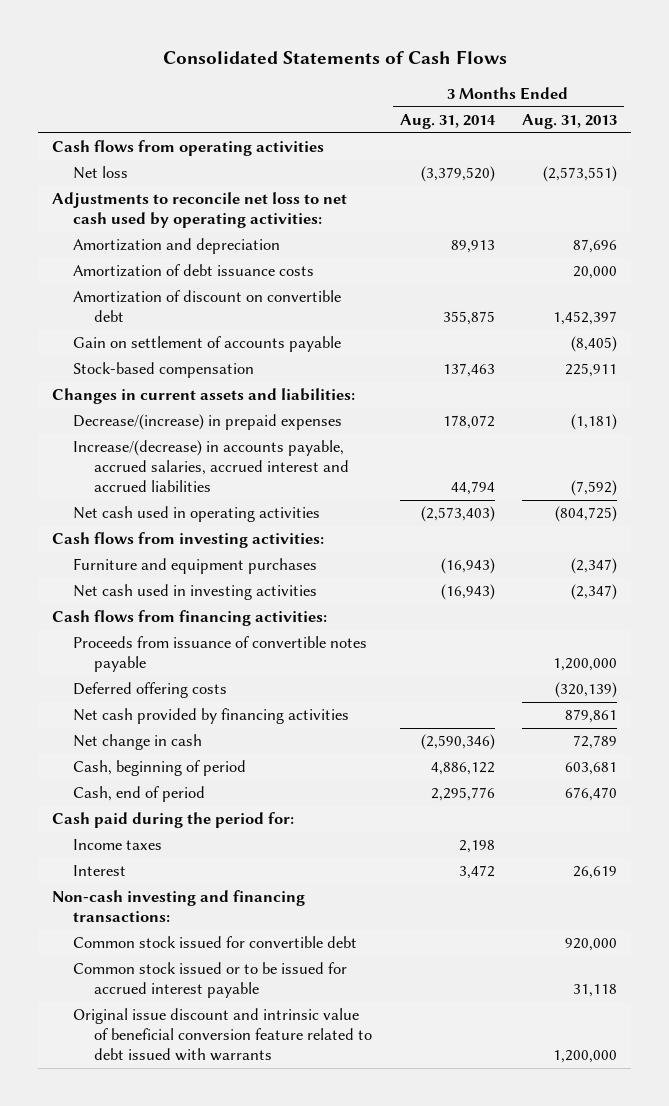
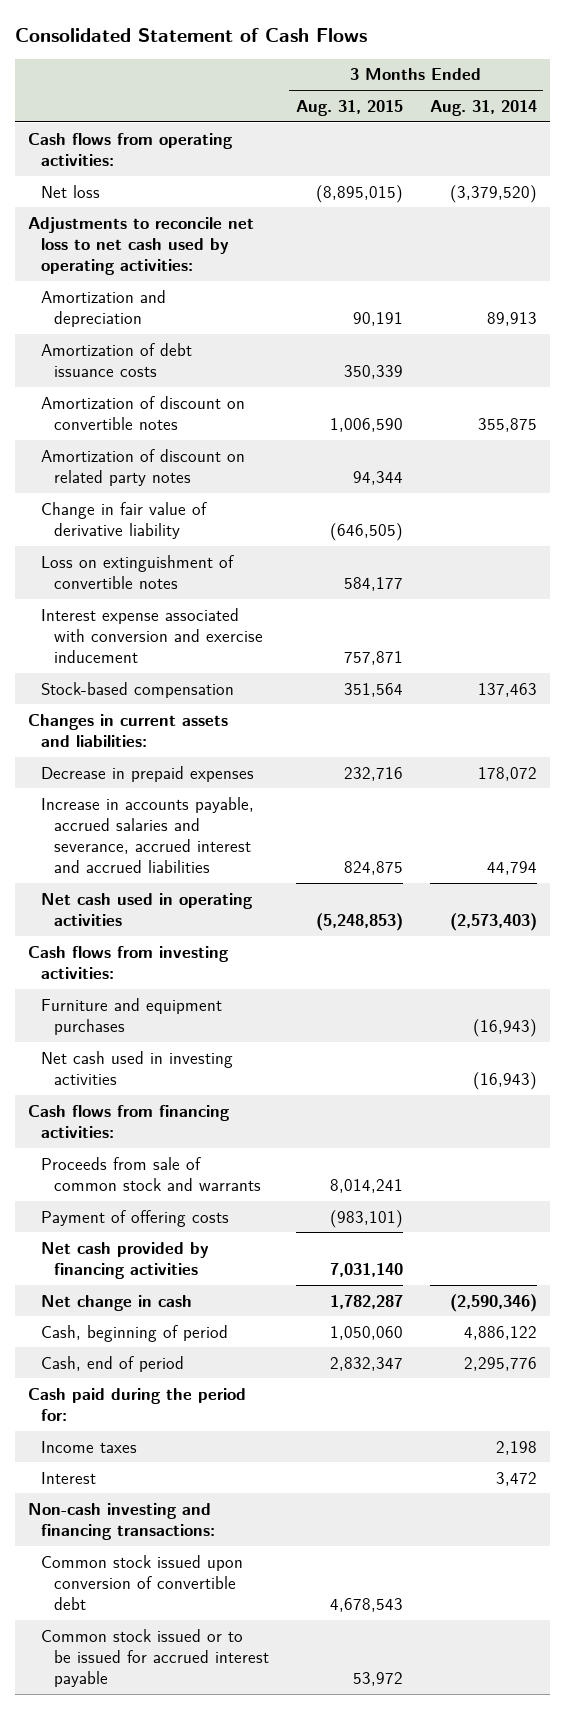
[162,50,507,65] Consolidated Statements of Cash Flows -> [14,27,367,42] Consolidated Statement of Cash Flows
[522,113,618,129] Aug. 31, 2013 -> none
none -> [295,99,403,116] Aug. 31, 2015
[52,140,325,157] Cash flows from operating activities -> [28,132,234,166] Cash flows from operating activities:
[73,336,342,353] Gain on settlement of accounts payable -> none
[73,290,342,323] Amortization of discount on convertible debt -> [41,395,246,430] Amortization of discount on convertible notes
none -> [41,448,246,486] Amortization of discount on related party notes
none -> [41,501,208,539] Change in fair value of derivative liability
none -> [41,554,235,589] Loss on extinguishment of convertible notes
none -> [41,607,264,663] Interest expense associated with conversion and exercise inducement
[73,414,343,431] Decrease/(increase) in prepaid expenses -> [41,765,255,782] Decrease in prepaid expenses
[73,440,350,493] Increase/(decrease) in accounts payable, accrued salaries, accrued interest and accrued liabilities -> [41,796,255,874] Increase in accounts payable, accrued salaries and severance, accrued interest and accrued liabilities
[73,636,368,673] Proceeds from issuance of convertible notes payable -> none
none -> [41,1156,262,1191] Proceeds from sale of common stock and warrants
[73,682,228,699] Deferred offering costs -> [41,1209,230,1227] Payment of offering costs
[73,936,358,949] Common stock issued for convertible debt -> [41,1554,244,1610] Common stock issued upon conversion of convertible debt
[73,1008,373,1062] Original issue discount and intrinsic value of beneficial conversion feature related to debt issued with warrants -> none

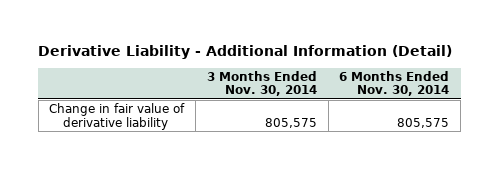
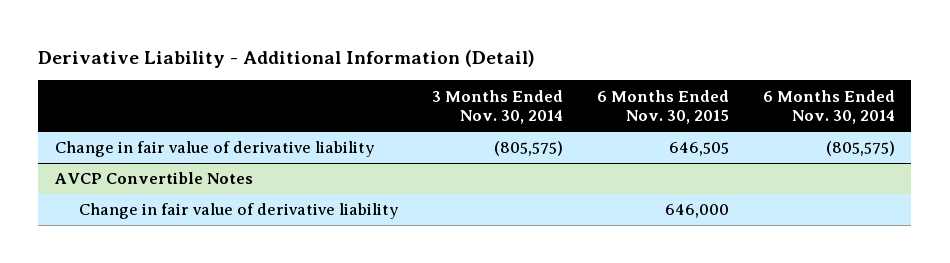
none -> [597,89,730,125] 6 Months Ended Nov. 30, 2015
[264,117,317,128] 805,575 -> [494,141,564,157] (805,575)
[397,117,450,128] 805,575 -> [825,141,895,157] (805,575)
none -> [55,172,254,185] AVCP Convertible Notes
none -> [78,203,399,220] Change in fair value of derivative liability

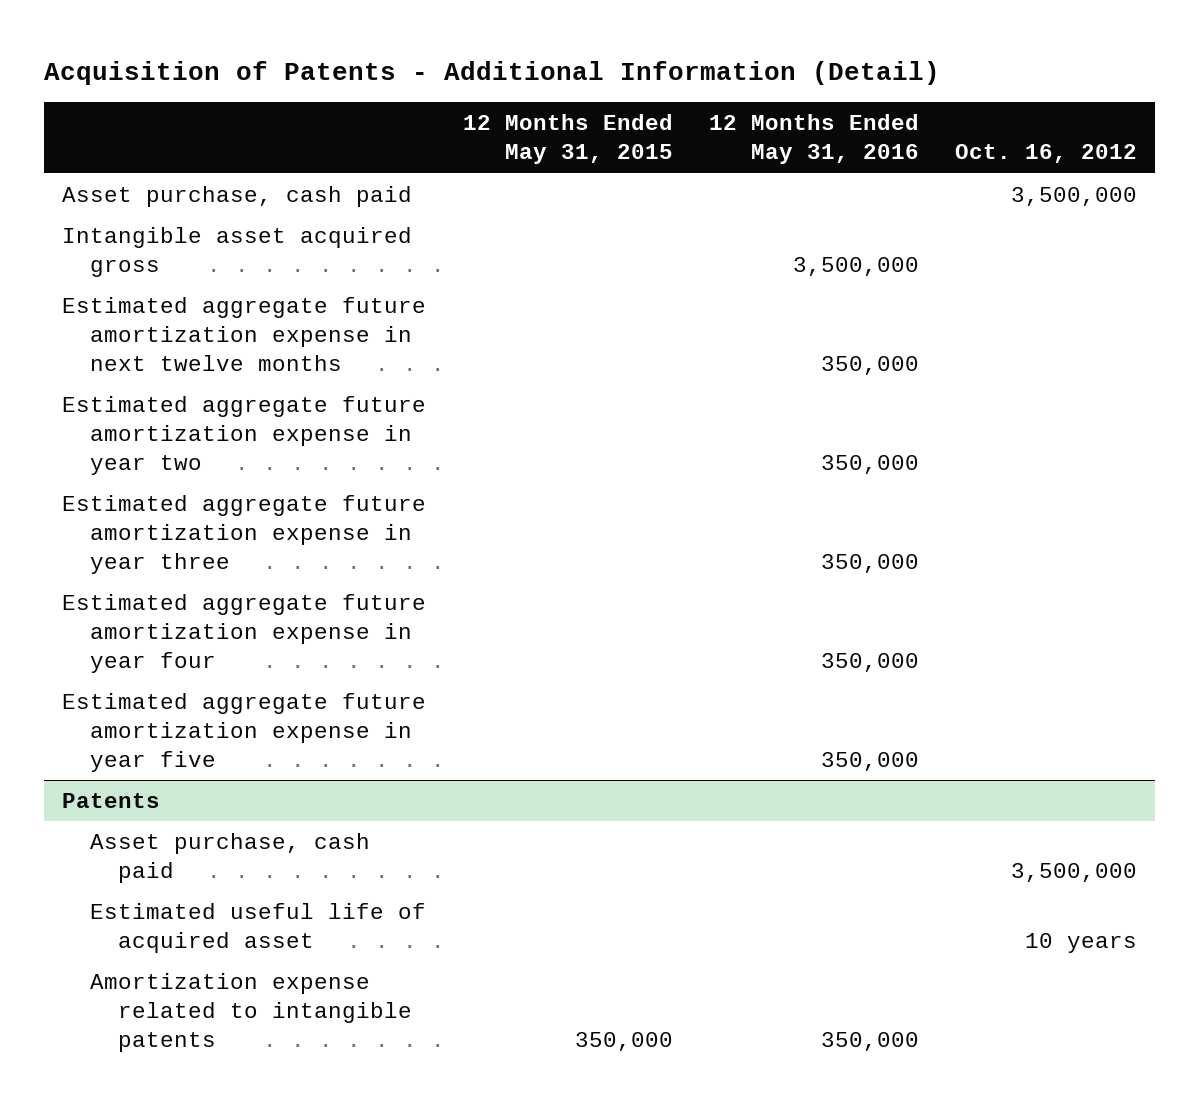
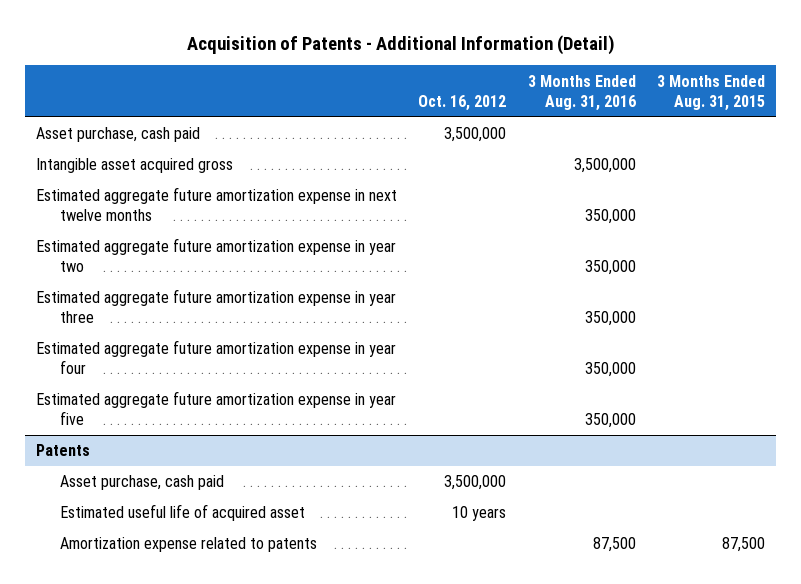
[462,114,673,165] 12 Months Ended May 31, 2015 -> none
[708,114,919,165] 12 Months Ended May 31, 2016 -> none
none -> [527,74,636,111] 3 Months Ended Aug. 31, 2016
none -> [657,74,766,111] 3 Months Ended Aug. 31, 2015
[90,973,413,1053] Amortization expense related to intangible patents -> [59,537,317,553] Amortization expense related to patents

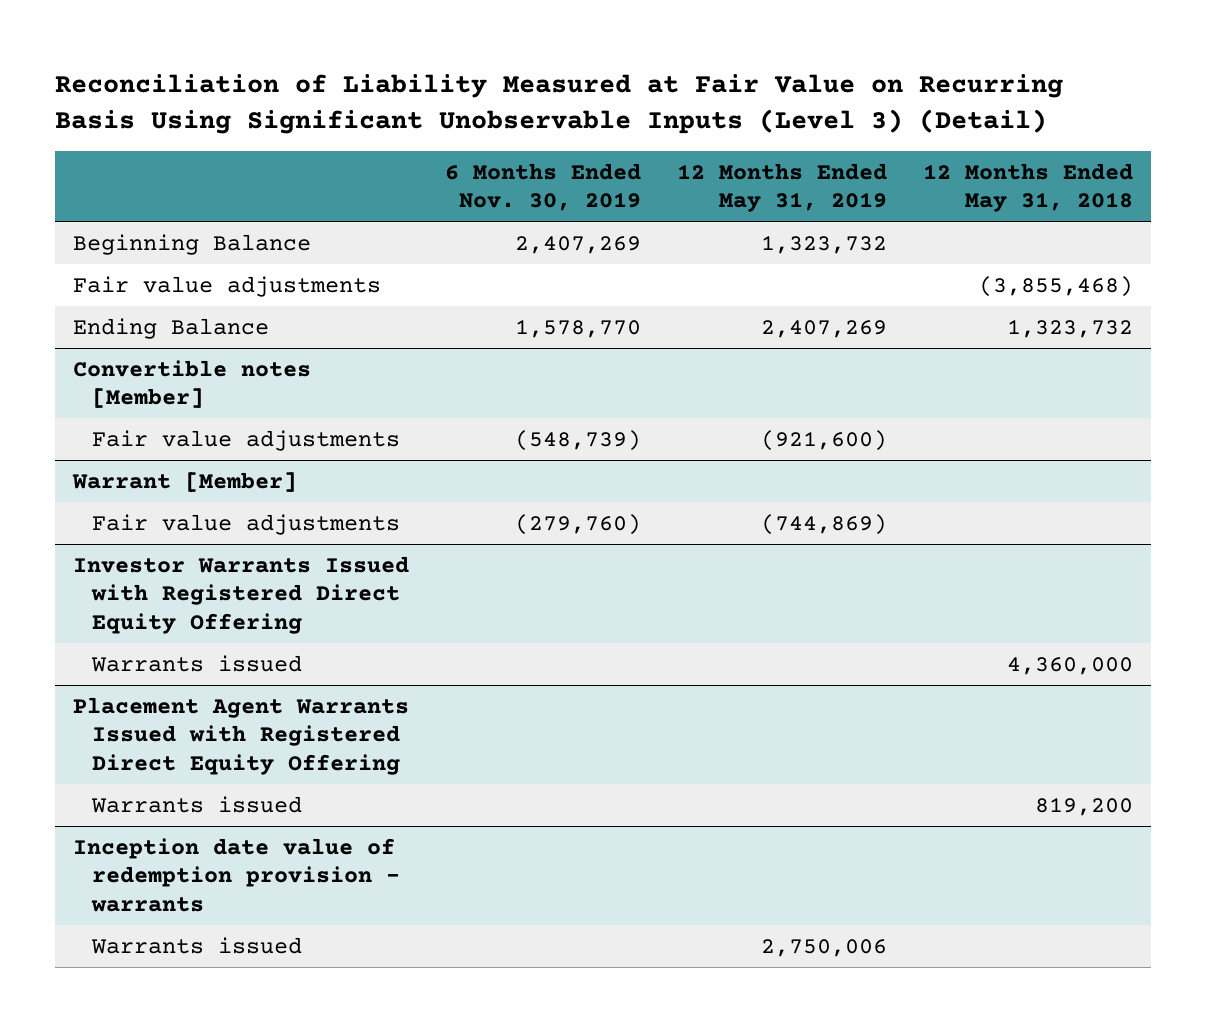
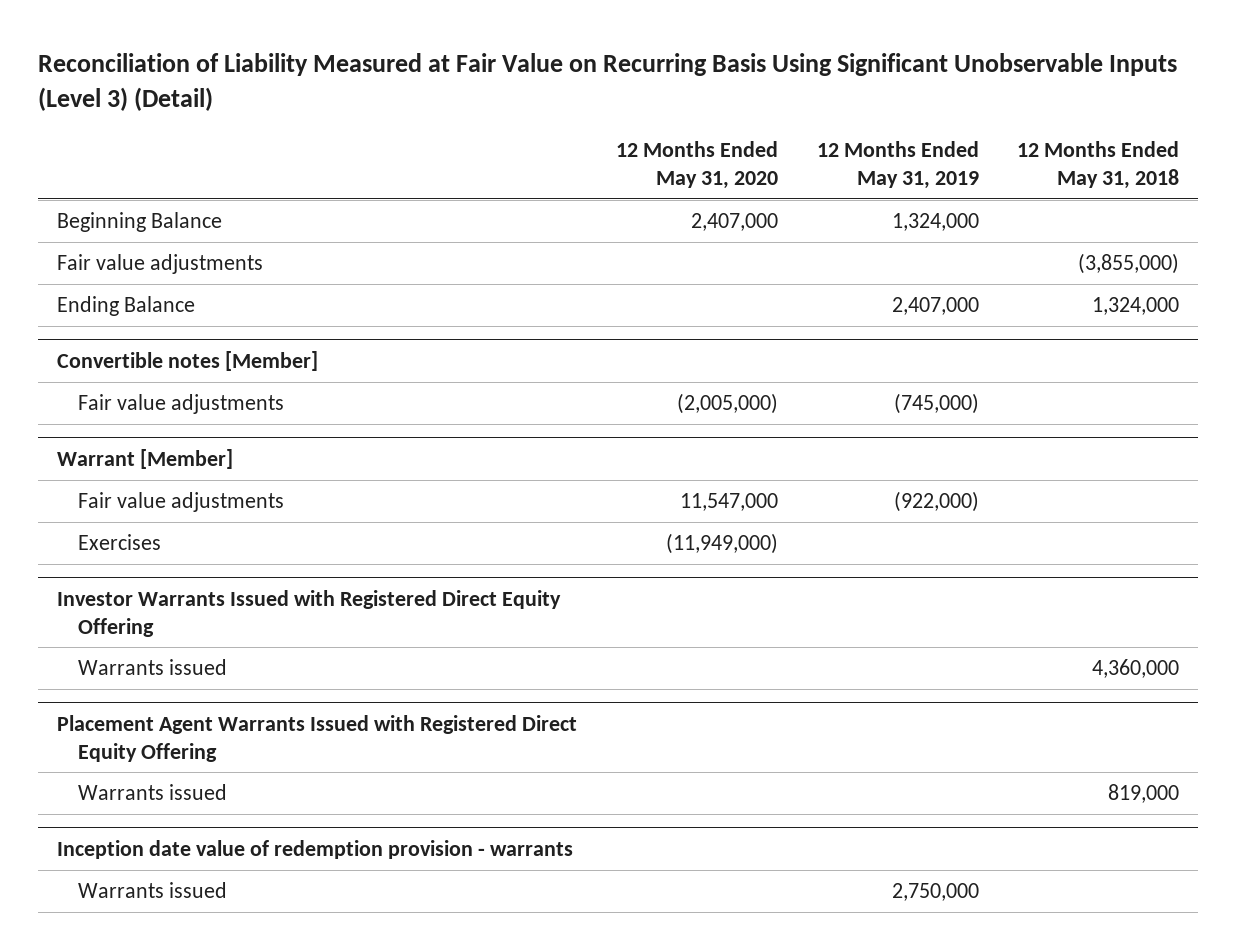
[445,162,642,212] 6 Months Ended Nov. 30, 2019 -> none
none -> [615,141,778,189] 12 Months Ended May 31, 2020
[761,234,888,254] 1,323,732 -> [891,213,979,232] 1,324,000
[979,275,1134,297] (3,855,468) -> [1078,253,1180,275] (3,855,000)
[761,319,888,338] 2,407,269 -> [891,297,979,316] 2,407,000
[1007,318,1134,338] 1,323,732 -> [1092,297,1180,316] 1,324,000
[761,429,888,451] (921,600) -> [893,393,979,415] (745,000)
[761,513,888,535] (744,869) -> [893,491,979,513] (922,000)
none -> [77,534,161,551] Exercises
[1035,796,1134,816] 819,200 -> [1108,784,1180,804] 819,000
[761,938,888,957] 2,750,006 -> [891,883,979,902] 2,750,000

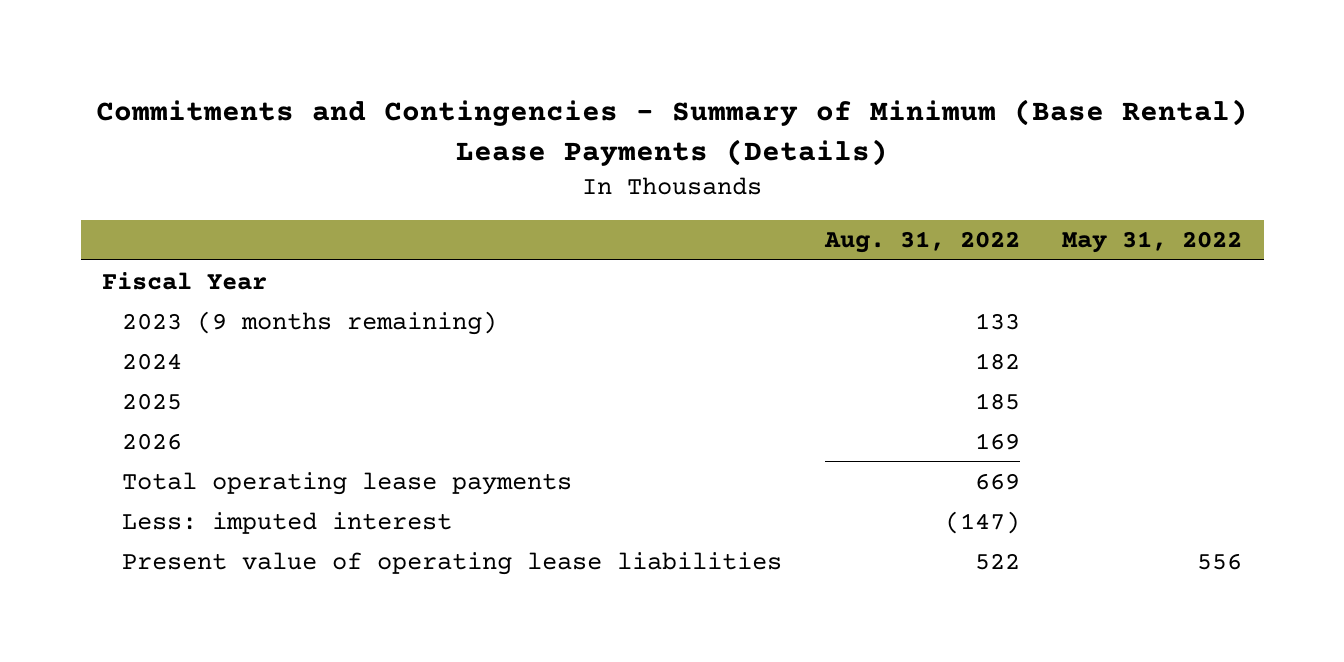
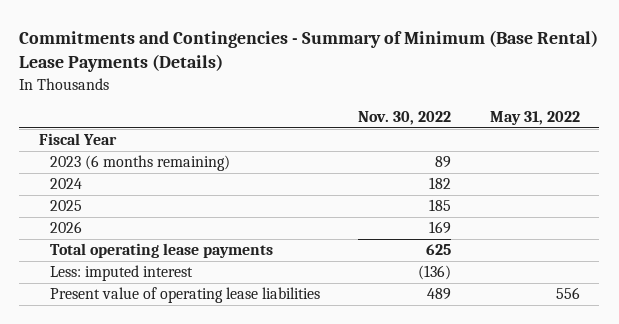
[823,231,1020,254] Aug. 31, 2022 -> none
none -> [358,110,452,125] Nov. 30, 2022
[121,310,497,335] 2023 (9 months remaining) -> [49,155,230,172] 2023 (6 months remaining)

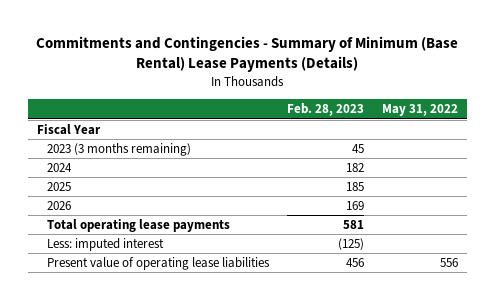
[358,110,452,125] Nov. 30, 2022 -> none
none -> [286,103,364,117] Feb. 28, 2023
[49,155,230,172] 2023 (6 months remaining) -> [46,142,191,156] 2023 (3 months remaining)

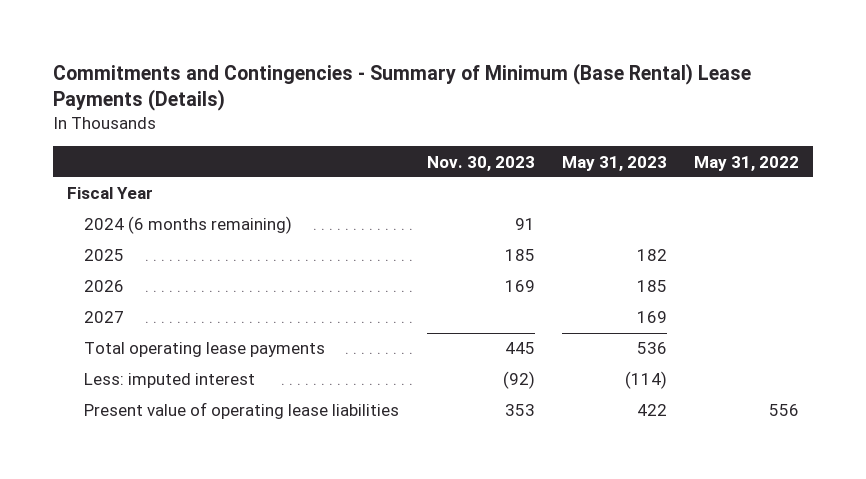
[286,103,364,117] Feb. 28, 2023 -> none
none -> [426,155,535,171] Nov. 30, 2023
none -> [561,155,667,171] May 31, 2023
[46,162,72,172] 2024 -> none
[46,142,191,156] 2023 (3 months remaining) -> [84,216,293,235] 2024 (6 months remaining)
none -> [84,311,125,324] 2027

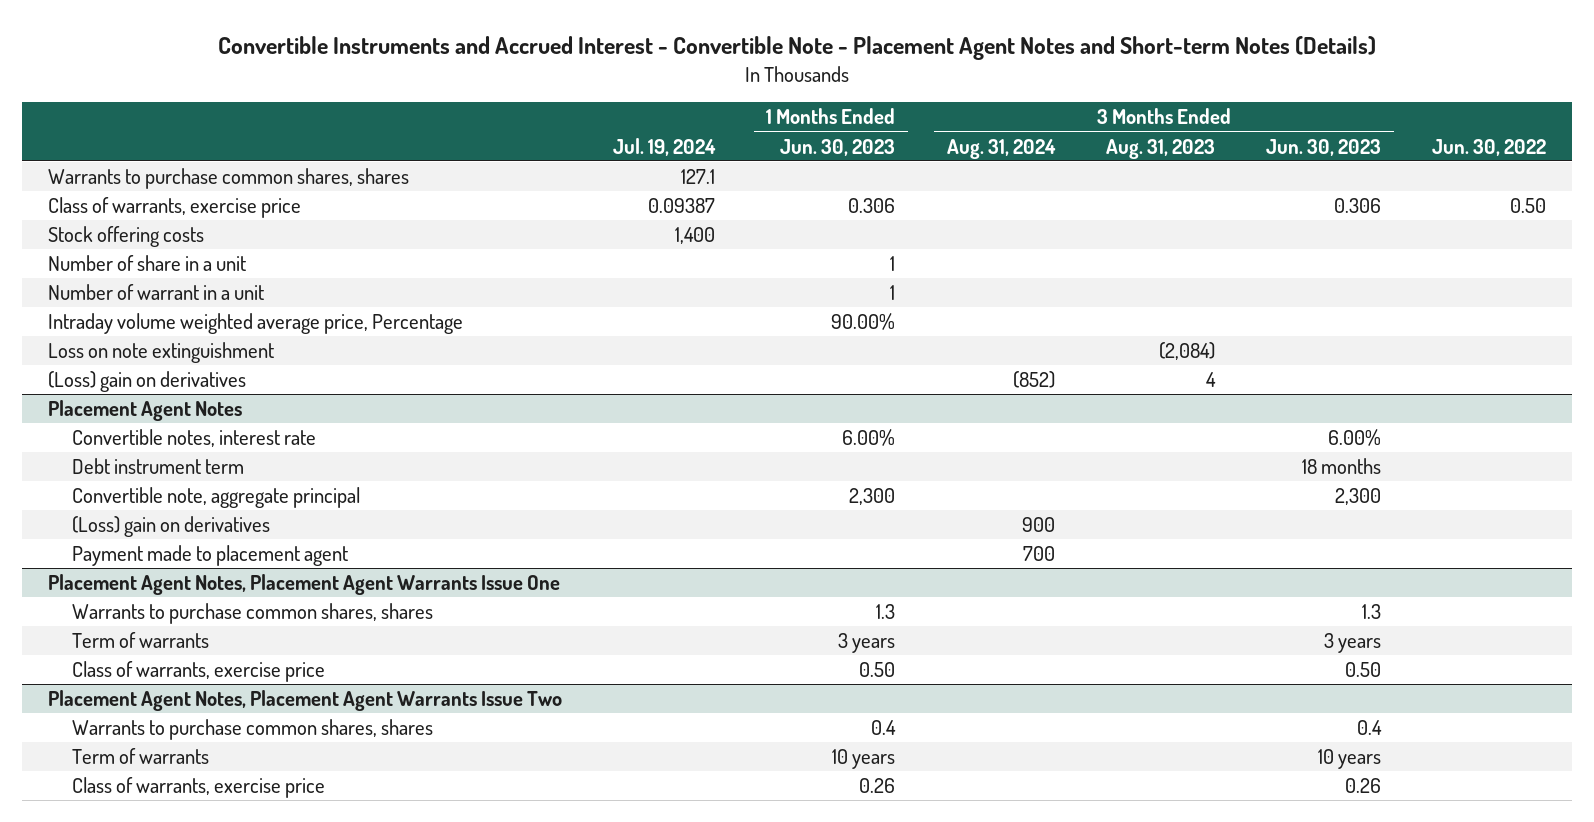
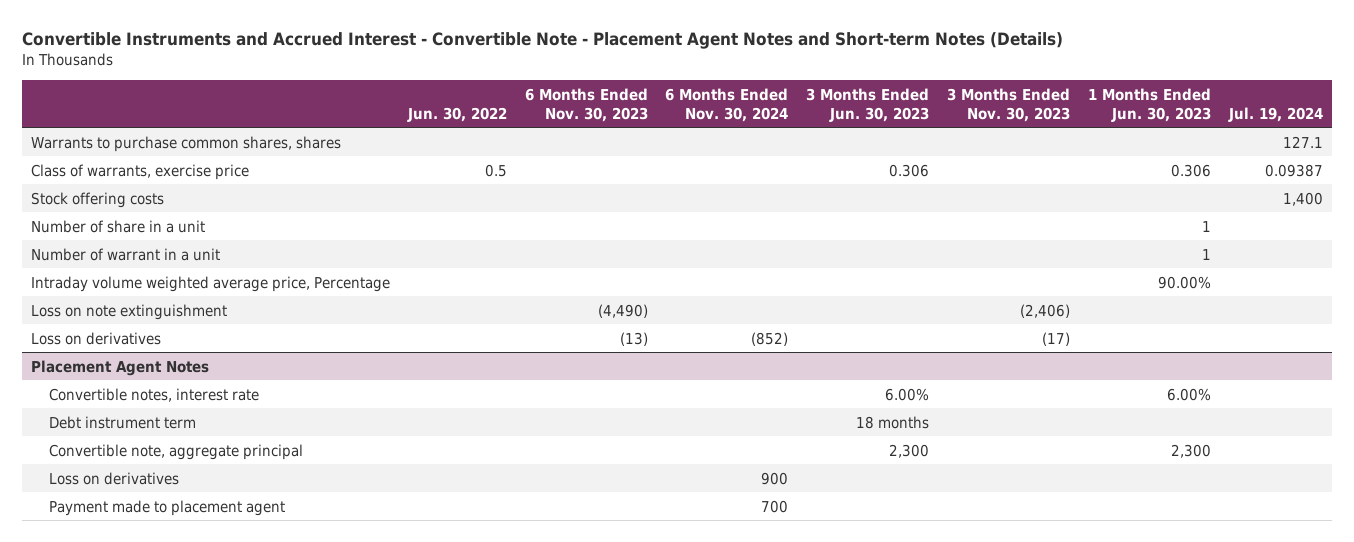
[946,138,1056,159] Aug. 31, 2024 -> none
[1105,138,1215,159] Aug. 31, 2023 -> none
none -> [524,87,648,122] 6 Months Ended Nov. 30, 2023
none -> [665,87,789,122] 6 Months Ended Nov. 30, 2024
none -> [947,87,1071,122] 3 Months Ended Nov. 30, 2023
[1510,198,1547,214] 0.50 -> [484,163,507,177] 0.5
[48,371,247,393] (Loss) gain on derivatives -> [30,331,161,345] Loss on derivatives
[72,516,271,538] (Loss) gain on derivatives -> [49,471,180,485] Loss on derivatives
[48,574,561,596] Placement Agent Notes, Placement Agent Warrants Issue One -> none
[72,603,434,625] Warrants to purchase common shares, shares -> none
[72,632,210,649] Term of warrants -> none
[72,661,326,683] Class of warrants, exercise price -> none
[48,690,563,712] Placement Agent Notes, Placement Agent Warrants Issue Two -> none
[72,719,434,741] Warrants to purchase common shares, shares -> none
[72,748,210,765] Term of warrants -> none
[72,777,326,799] Class of warrants, exercise price -> none

